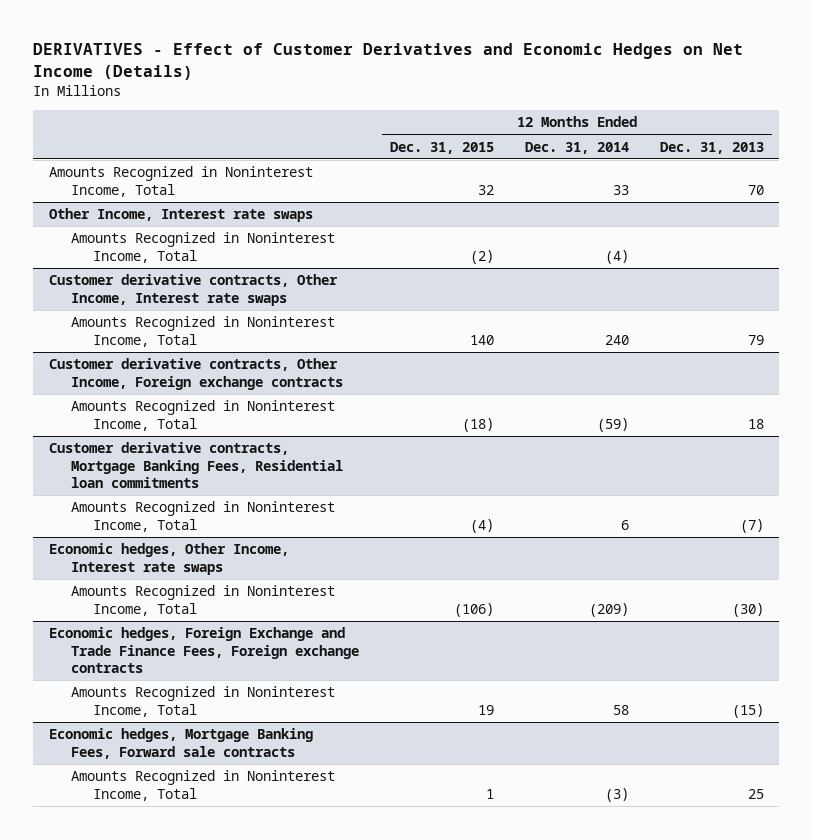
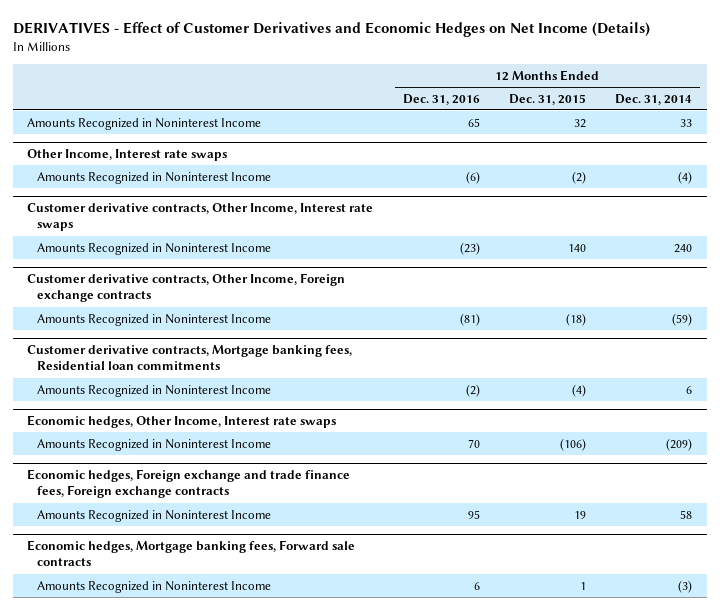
[659,141,764,154] Dec. 31, 2013 -> none
none -> [402,93,480,105] Dec. 31, 2016
[48,166,313,197] Amounts Recognized in Noninterest Income, Total -> [27,117,262,130] Amounts Recognized in Noninterest Income
[70,232,335,263] Amounts Recognized in Noninterest Income, Total -> [37,171,272,184] Amounts Recognized in Noninterest Income
[70,316,335,347] Amounts Recognized in Noninterest Income, Total -> [37,242,272,255] Amounts Recognized in Noninterest Income
[70,400,335,431] Amounts Recognized in Noninterest Income, Total -> [37,313,272,326] Amounts Recognized in Noninterest Income
[48,442,343,489] Customer derivative contracts, Mortgage Banking Fees, Residential loan commitments -> [27,344,353,371] Customer derivative contracts, Mortgage banking fees, Residential loan commitments
[70,501,335,532] Amounts Recognized in Noninterest Income, Total -> [37,384,272,397] Amounts Recognized in Noninterest Income
[70,585,335,616] Amounts Recognized in Noninterest Income, Total -> [37,438,272,451] Amounts Recognized in Noninterest Income
[48,627,359,674] Economic hedges, Foreign Exchange and Trade Finance Fees, Foreign exchange contracts -> [27,468,351,499] Economic hedges, Foreign exchange and trade finance fees, Foreign exchange contracts
[70,686,335,717] Amounts Recognized in Noninterest Income, Total -> [37,509,272,522] Amounts Recognized in Noninterest Income
[48,728,313,759] Economic hedges, Mortgage Banking Fees, Forward sale contracts -> [27,539,356,567] Economic hedges, Mortgage banking fees, Forward sale contracts
[70,770,335,801] Amounts Recognized in Noninterest Income, Total -> [37,580,272,593] Amounts Recognized in Noninterest Income

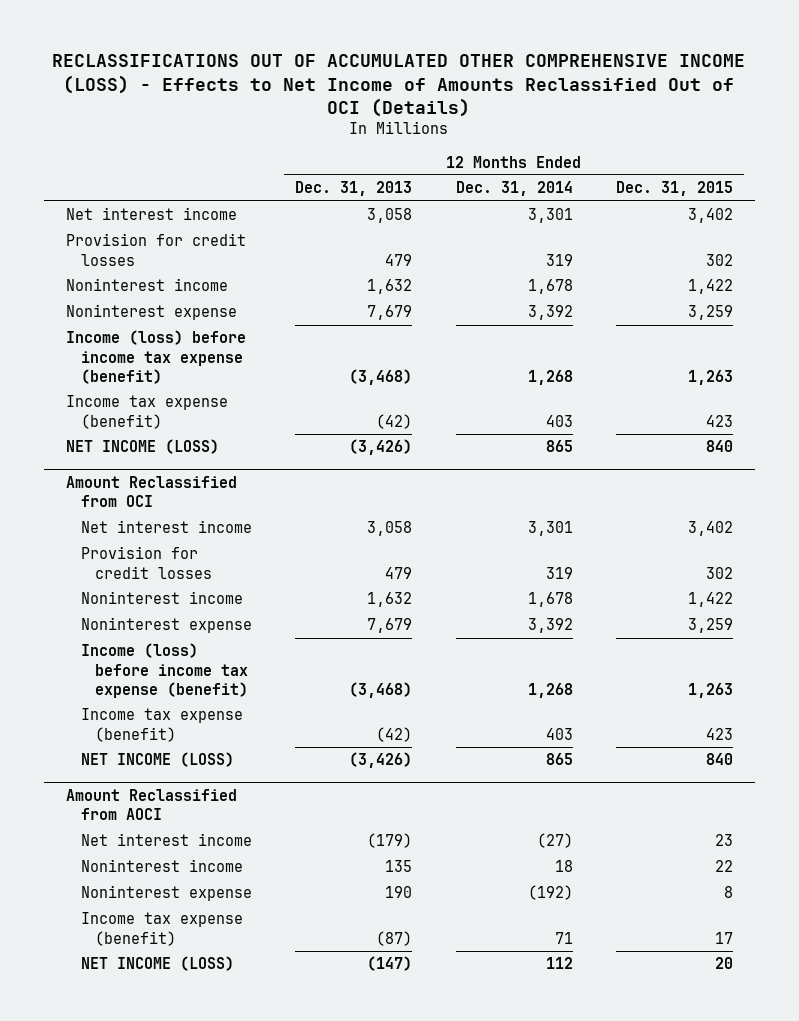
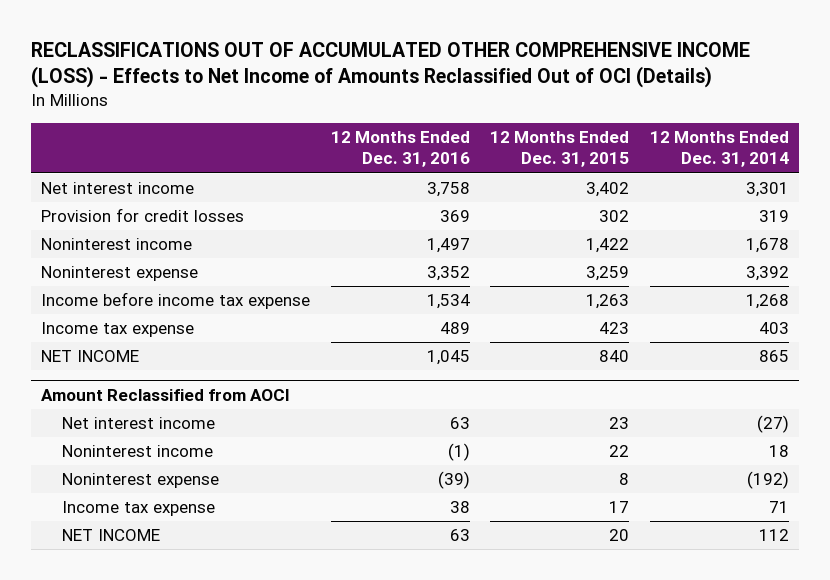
[295,181,413,197] Dec. 31, 2013 -> none
none -> [330,130,470,168] 12 Months Ended Dec. 31, 2016
[65,475,237,508] Amount Reclassified from OCI -> none
[80,520,252,534] Net interest income -> none
[80,546,213,579] Provision for credit losses -> none
[80,591,243,605] Noninterest income -> none
[80,617,252,634] Noninterest expense -> none
[80,643,249,699] Income (loss) before income tax expense (benefit) -> none
[80,708,243,742] Income tax expense (benefit) -> none
[80,752,234,768] NET INCOME (LOSS) -> none
[65,330,246,385] Income (loss) before income tax expense (benefit) -> [41,292,311,310] Income before income tax expense
[65,395,228,429] Income tax expense (benefit) -> [41,322,195,338] Income tax expense
[65,439,219,455] NET INCOME (LOSS) -> [41,350,140,363] NET INCOME
[80,912,243,946] Income tax expense (benefit) -> [62,501,216,517] Income tax expense
[80,956,234,972] NET INCOME (LOSS) -> [62,529,161,542] NET INCOME

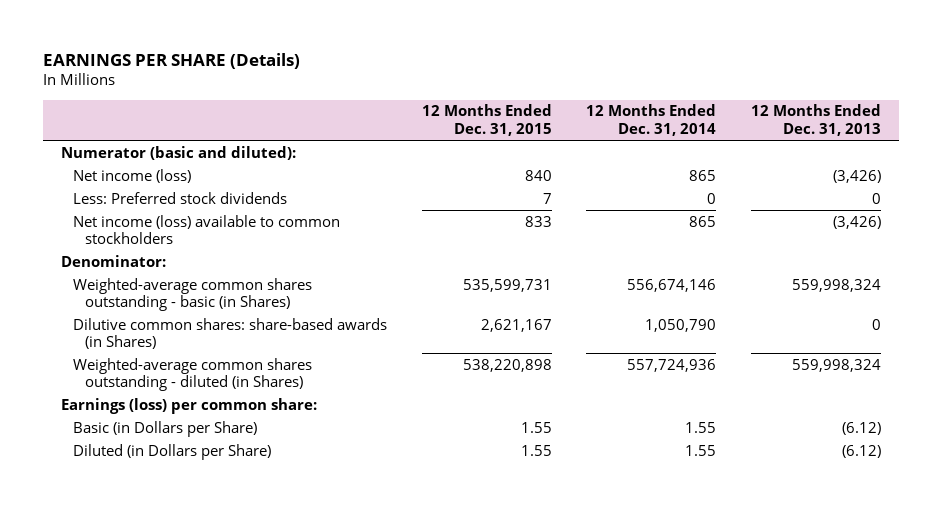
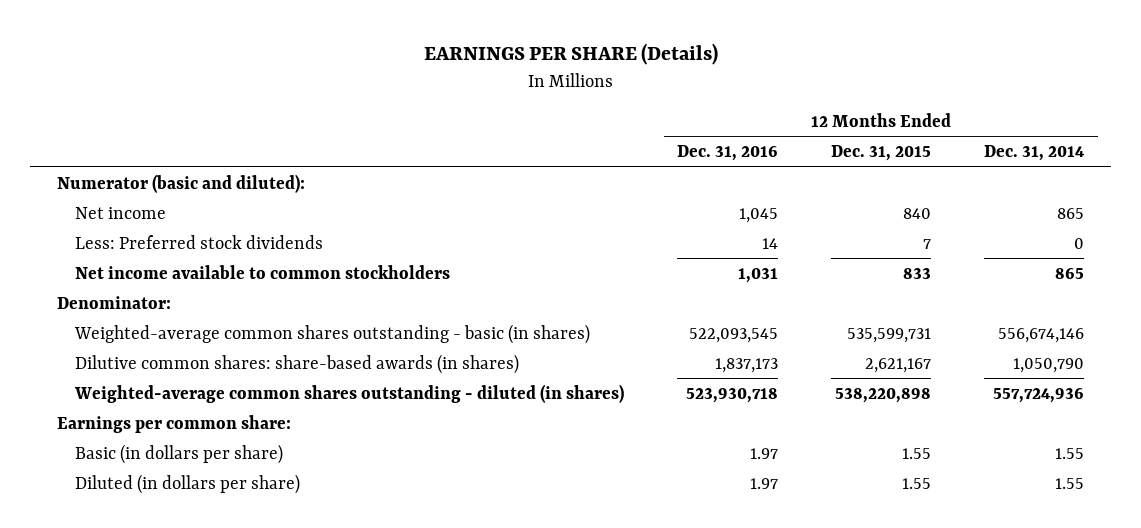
[751,104,882,136] 12 Months Ended Dec. 31, 2013 -> none
none -> [677,145,779,162] Dec. 31, 2016
[72,168,191,183] Net income (loss) -> [75,206,167,219] Net income
[72,214,340,245] Net income (loss) available to common stockholders -> [75,264,451,279] Net income available to common stockholders
[72,277,312,312] Weighted-average common shares outstanding - basic (in Shares) -> [74,323,591,344] Weighted-average common shares outstanding - basic (in shares)
[72,317,387,350] Dilutive common shares: share-based awards (in Shares) -> [75,353,520,374] Dilutive common shares: share-based awards (in shares)
[72,357,312,392] Weighted-average common shares outstanding - diluted (in Shares) -> [74,383,625,403] Weighted-average common shares outstanding - diluted (in shares)
[60,397,317,414] Earnings (loss) per common share: -> [56,414,291,433] Earnings per common share:
[72,420,257,437] Basic (in Dollars per Share) -> [75,443,284,464] Basic (in dollars per share)
[72,443,271,460] Diluted (in Dollars per Share) -> [75,473,301,494] Diluted (in dollars per share)

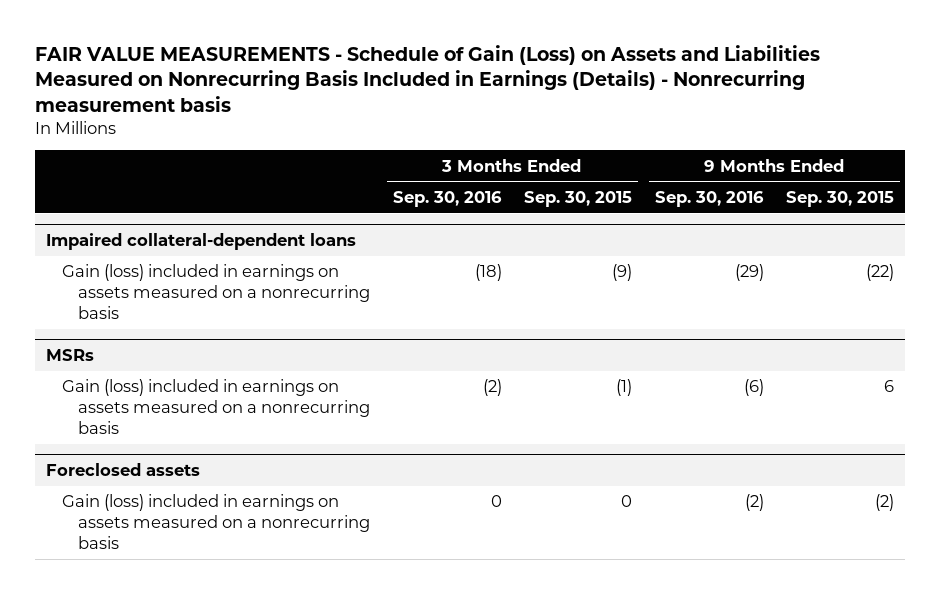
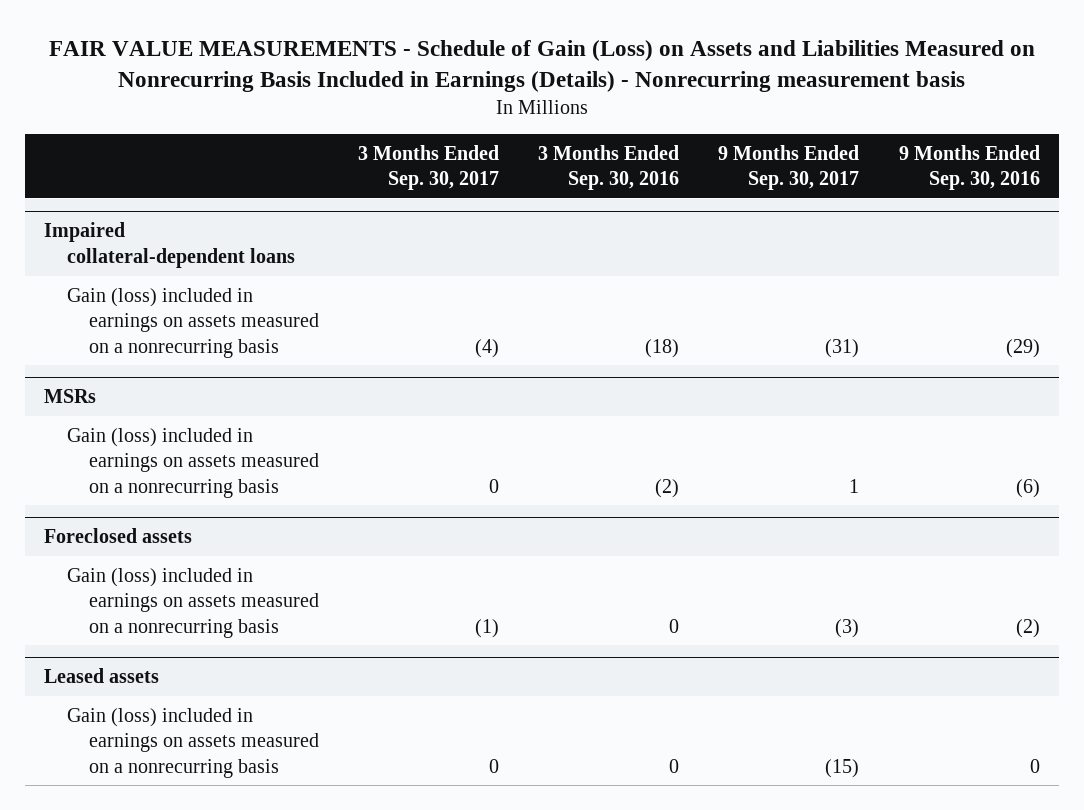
[524,190,633,207] Sep. 30, 2015 -> none
[785,190,894,207] Sep. 30, 2015 -> none
none -> [358,144,500,191] 3 Months Ended Sep. 30, 2017
none -> [718,144,860,191] 9 Months Ended Sep. 30, 2017
none -> [44,668,160,684] Leased assets
none -> [66,707,320,778] Gain (loss) included in earnings on assets measured on a nonrecurring basis

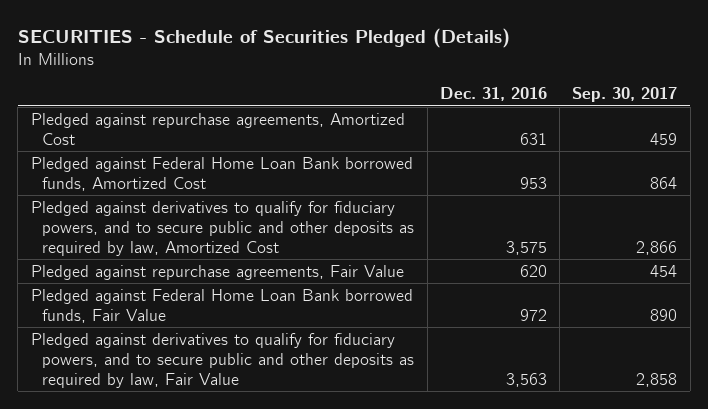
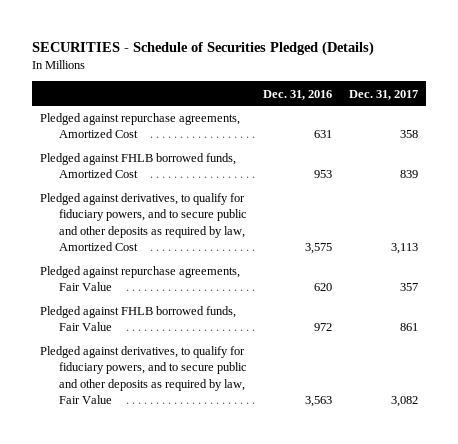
[572,87,678,103] Sep. 30, 2017 -> none
none -> [348,89,418,100] Dec. 31, 2017
[30,156,413,191] Pledged against Federal Home Loan Bank borrowed funds, Amortized Cost -> [40,153,237,179] Pledged against FHLB borrowed funds, Amortized Cost
[30,200,415,256] Pledged against derivatives to qualify for fiduciary powers, and to secure public and other deposits as required by law, Amortized Cost -> [40,193,248,251] Pledged against derivatives, to qualify for fiduciary powers, and to secure public and other deposits as required by law, Amortized Cost
[30,288,413,323] Pledged against Federal Home Loan Bank borrowed funds, Fair Value -> [40,306,237,332] Pledged against FHLB borrowed funds, Fair Value
[30,332,415,388] Pledged against derivatives to qualify for fiduciary powers, and to secure public and other deposits as required by law, Fair Value -> [40,346,248,404] Pledged against derivatives, to qualify for fiduciary powers, and to secure public and other deposits as required by law, Fair Value

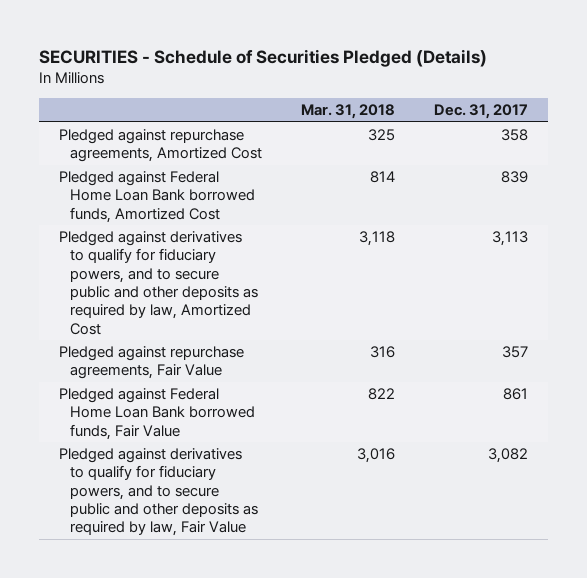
[263,89,333,100] Dec. 31, 2016 -> none
none -> [301,104,396,120] Mar. 31, 2018
[40,153,237,179] Pledged against FHLB borrowed funds, Amortized Cost -> [58,170,256,223] Pledged against Federal Home Loan Bank borrowed funds, Amortized Cost
[40,193,248,251] Pledged against derivatives, to qualify for fiduciary powers, and to secure public and other deposits as required by law, Amortized Cost -> [58,230,259,335] Pledged against derivatives to qualify for fiduciary powers, and to secure public and other deposits as required by law, Amortized Cost
[40,306,237,332] Pledged against FHLB borrowed funds, Fair Value -> [58,387,256,440] Pledged against Federal Home Loan Bank borrowed funds, Fair Value
[40,346,248,404] Pledged against derivatives, to qualify for fiduciary powers, and to secure public and other deposits as required by law, Fair Value -> [58,447,259,537] Pledged against derivatives to qualify for fiduciary powers, and to secure public and other deposits as required by law, Fair Value

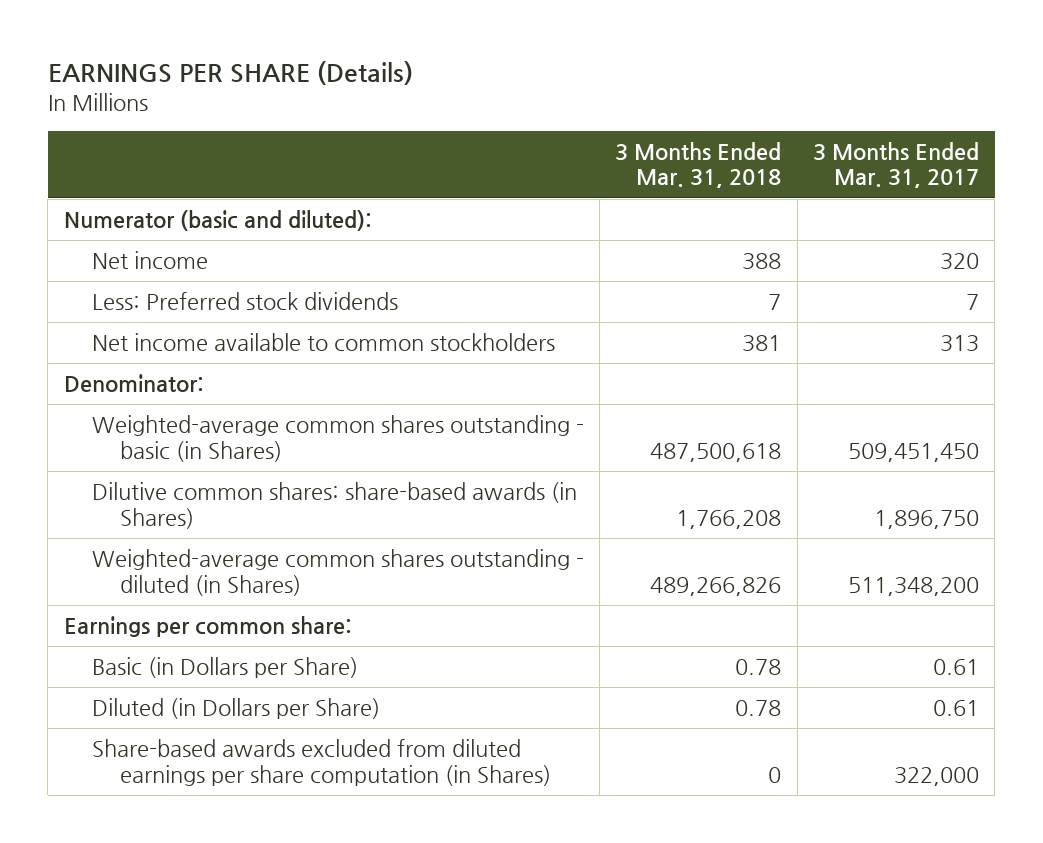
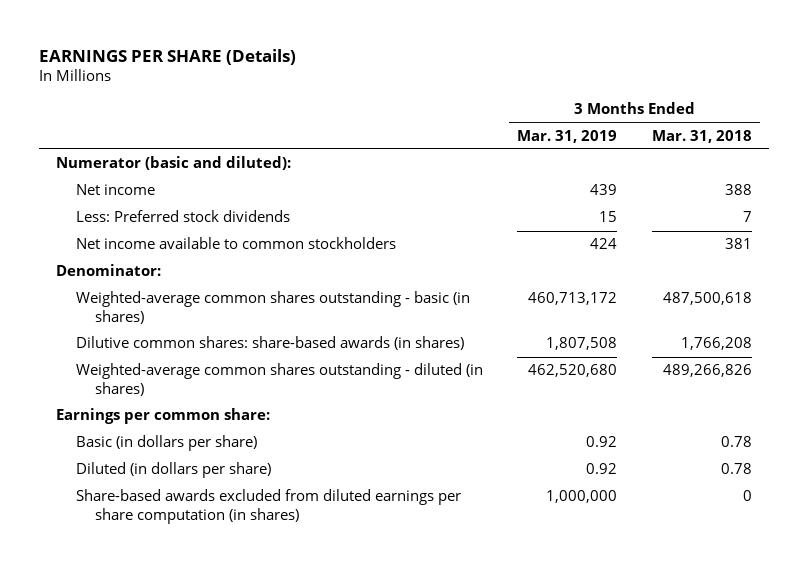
[813,141,980,189] 3 Months Ended Mar. 31, 2017 -> none
none -> [517,129,618,143] Mar. 31, 2019
[91,415,584,462] Weighted-average common shares outstanding - basic (in Shares) -> [75,291,470,324] Weighted-average common shares outstanding - basic (in shares)
[91,482,577,529] Dilutive common shares: share-based awards (in Shares) -> [75,336,464,351] Dilutive common shares: share-based awards (in shares)
[91,549,584,596] Weighted-average common shares outstanding - diluted (in Shares) -> [75,363,483,396] Weighted-average common shares outstanding - diluted (in shares)
[91,657,358,679] Basic (in Dollars per Share) -> [75,435,257,452] Basic (in dollars per share)
[91,698,380,720] Diluted (in Dollars per Share) -> [75,462,271,479] Diluted (in dollars per share)
[91,739,551,786] Share-based awards excluded from diluted earnings per share computation (in Shares) -> [75,489,461,524] Share-based awards excluded from diluted earnings per share computation (in shares)

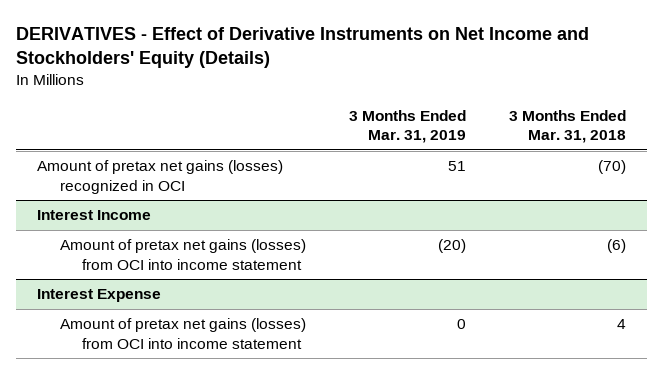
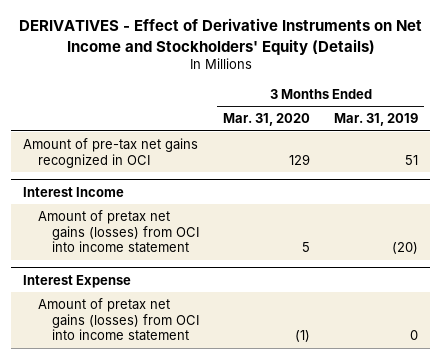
[508,109,626,144] 3 Months Ended Mar. 31, 2018 -> none
none -> [223,113,311,127] Mar. 31, 2020
[37,160,284,194] Amount of pretax net gains (losses) recognized in OCI -> [23,137,199,168] Amount of pre-tax net gains recognized in OCI

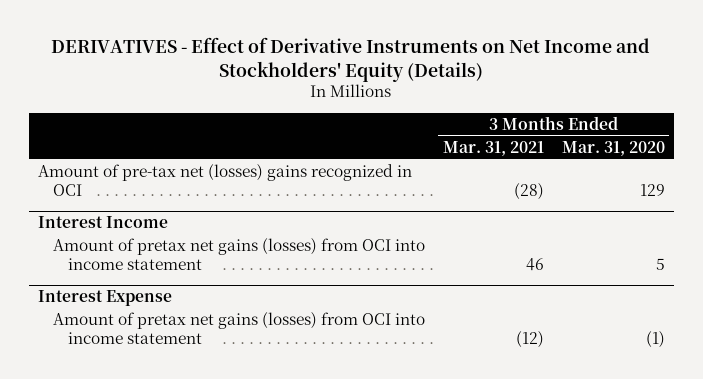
[334,113,419,127] Mar. 31, 2019 -> none
none -> [442,140,544,156] Mar. 31, 2021
[23,137,199,168] Amount of pre-tax net gains recognized in OCI -> [37,164,412,196] Amount of pre-tax net (losses) gains recognized in OCI

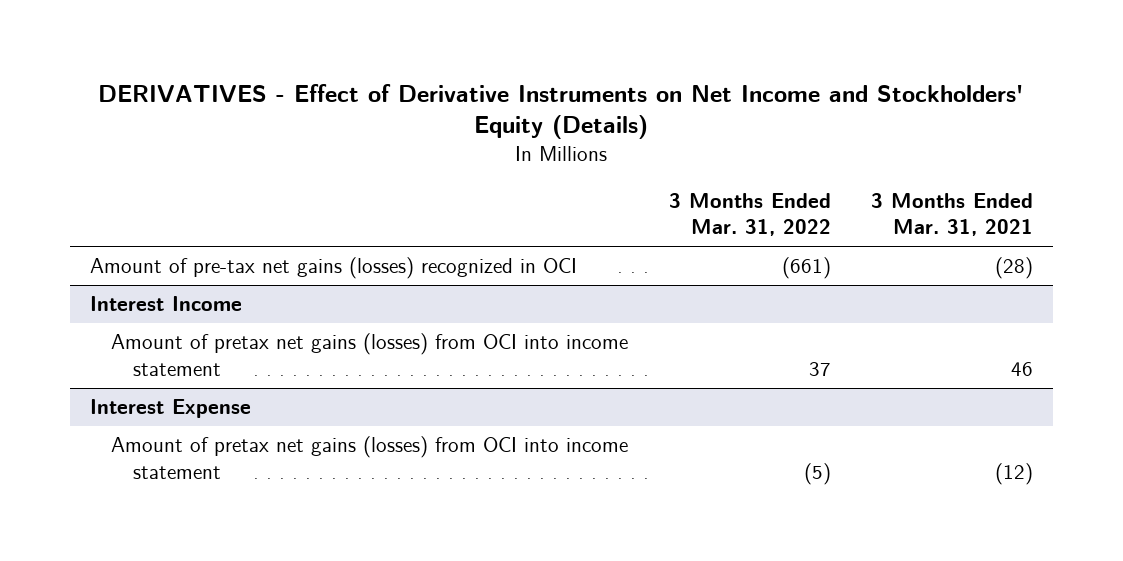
[561,140,665,156] Mar. 31, 2020 -> none
none -> [668,192,831,237] 3 Months Ended Mar. 31, 2022
[37,164,412,196] Amount of pre-tax net (losses) gains recognized in OCI -> [90,257,578,280] Amount of pre-tax net gains (losses) recognized in OCI

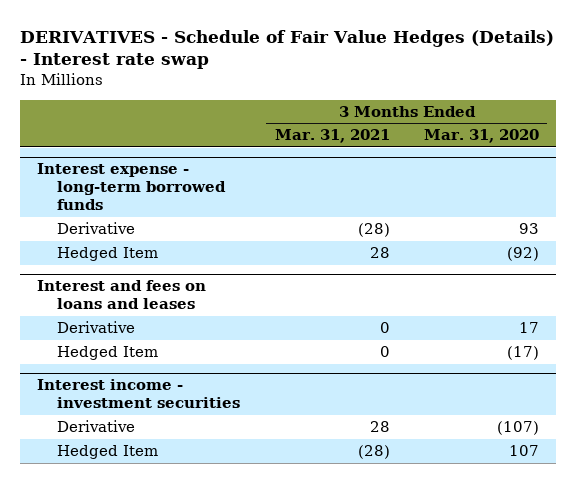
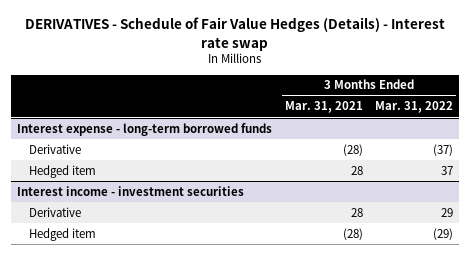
[423,129,539,144] Mar. 31, 2020 -> none
none -> [374,101,453,114] Mar. 31, 2022
[37,280,207,310] Interest and fees on loans and leases -> none
[57,321,136,334] Derivative -> none
[57,346,159,361] Hedged Item -> none
[57,247,159,262] Hedged Item -> [28,164,96,178] Hedged item
[57,445,159,460] Hedged Item -> [28,227,96,241] Hedged item

